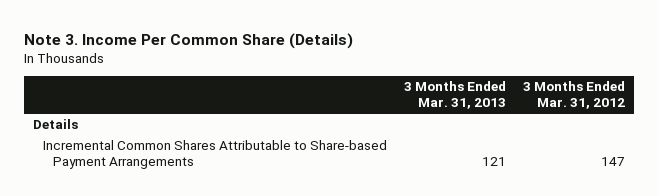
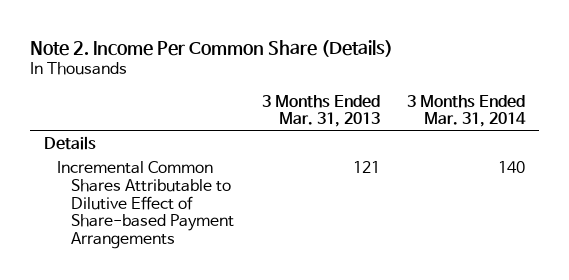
[24,32,354,49] Note 3. Income Per Common Share (Details) -> [29,39,393,57] Note 2. Income Per Common Share (Details)
[523,81,626,110] 3 Months Ended Mar. 31, 2012 -> none
none -> [407,94,527,128] 3 Months Ended Mar. 31, 2014
[42,140,387,170] Incremental Common Shares Attributable to Share-based Payment Arrangements -> [57,161,235,249] Incremental Common Shares Attributable to Dilutive Effect of Share-based Payment Arrangements

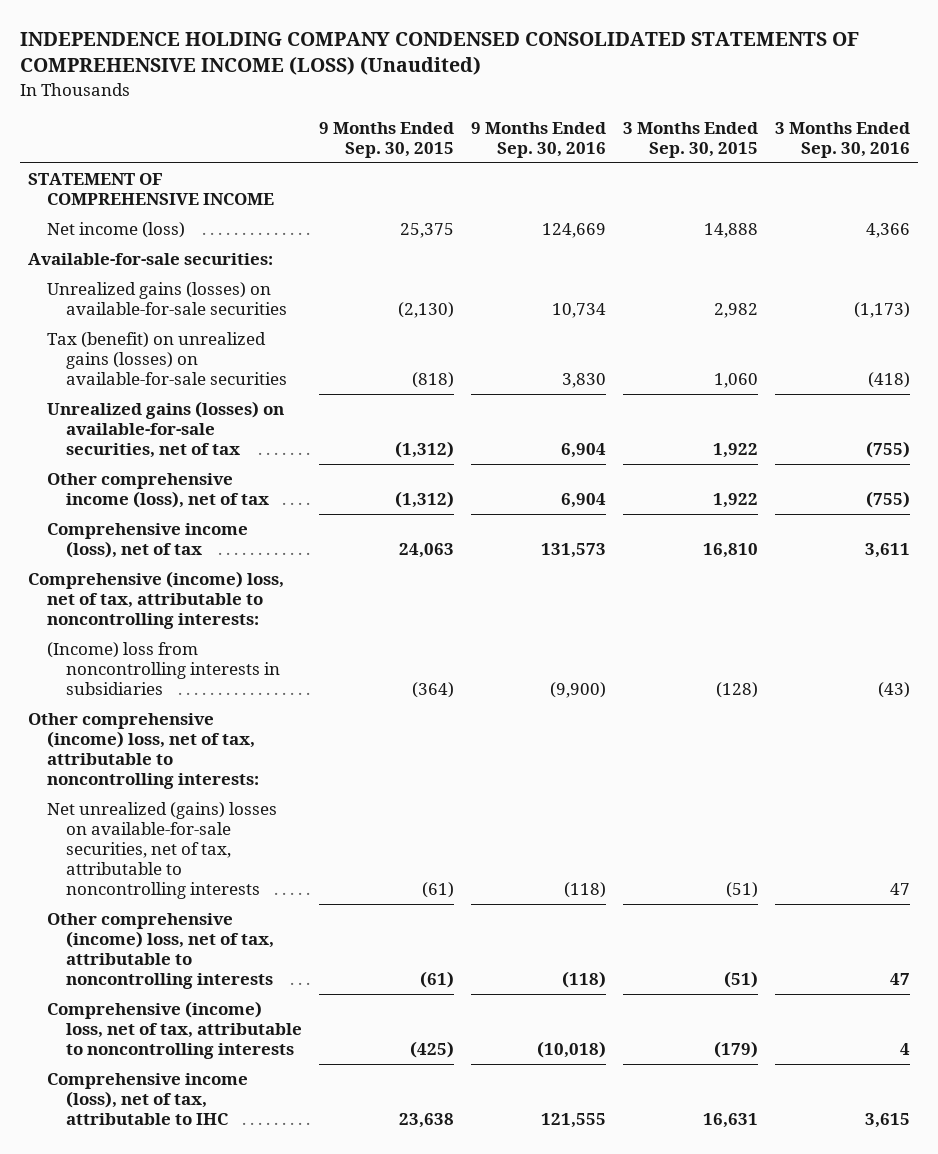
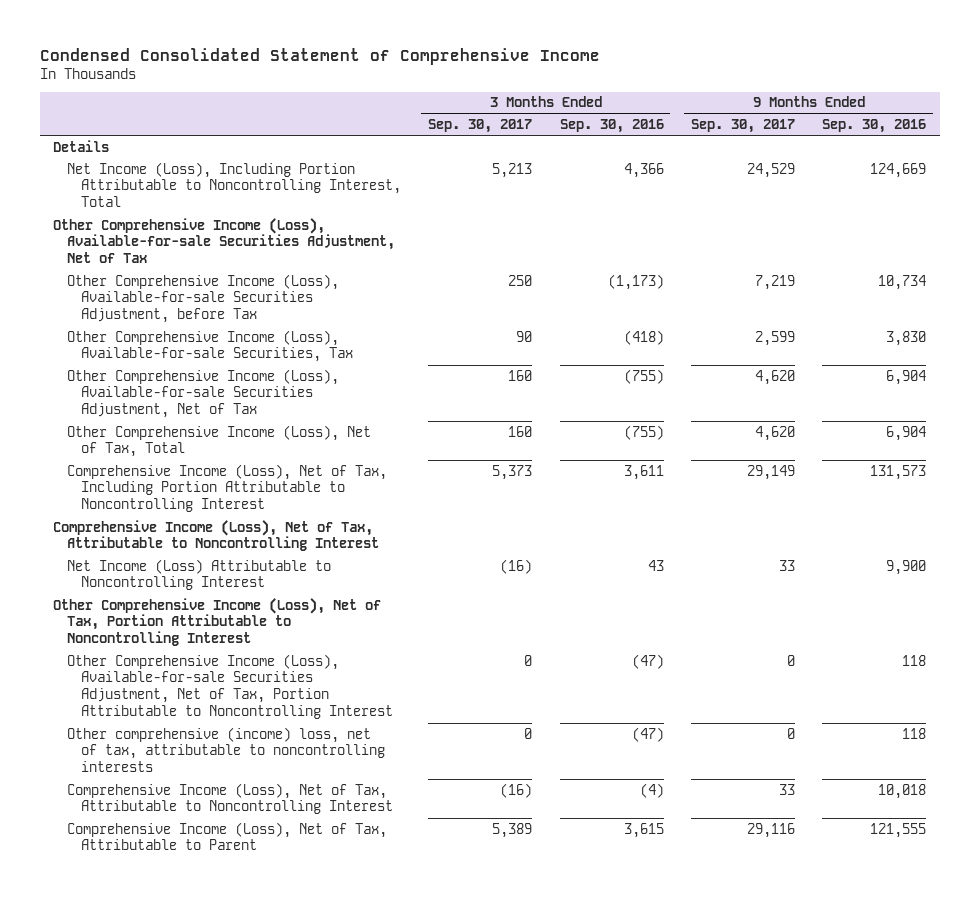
[19,32,859,76] INDEPENDENCE HOLDING COMPANY CONDENSED CONSOLIDATED STATEMENTS OF COMPREHENSIVE INCOME (LOSS) (Unaudited) -> [39,47,600,65] Condensed Consolidated Statement of Comprehensive Income
[318,121,454,158] 9 Months Ended Sep. 30, 2015 -> none
[622,121,758,158] 3 Months Ended Sep. 30, 2015 -> none
none -> [428,119,533,134] Sep. 30, 2017
none -> [690,119,795,134] Sep. 30, 2017
[28,173,274,206] STATEMENT OF COMPREHENSIVE INCOME -> none
none -> [53,139,110,152] Details
[46,222,185,239] Net income (loss) -> [67,161,401,208] Net Income (Loss), Including Portion Attributable to Noncontrolling Interest, Total
[28,253,274,266] Available-for-sale securities: -> [53,217,396,264] Other Comprehensive Income (Loss), Available-for-sale Securities Adjustment, Net of Tax
[46,282,287,316] Unrealized gains (losses) on available-for-sale securities -> [67,273,340,324] Other Comprehensive Income (Loss), Available-for-sale Securities Adjustment, before Tax
[46,332,287,386] Tax (benefit) on unrealized gains (losses) on available-for-sale securities -> [67,329,353,363] Other Comprehensive Income (Loss), Available-for-sale Securities, Tax
[46,401,284,459] Unrealized gains (losses) on available-for-sale securities, net of tax -> [67,368,340,419] Other Comprehensive Income (Loss), Available-for-sale Securities Adjustment, Net of Tax
[46,473,269,509] Other comprehensive income (loss), net of tax -> [67,424,372,458] Other Comprehensive Income (Loss), Net of Tax, Total
[46,523,248,559] Comprehensive income (loss), net of tax -> [67,463,388,513] Comprehensive Income (Loss), Net of Tax, Including Portion Attributable to Noncontrolling Interest
[28,571,285,630] Comprehensive (income) loss, net of tax, attributable to noncontrolling interests: -> [53,519,380,552] Comprehensive Income (Loss), Net of Tax, Attributable to Noncontrolling Interest
[46,642,280,696] (Income) loss from noncontrolling interests in subsidiaries -> [67,558,332,591] Net Income (Loss) Attributable to Noncontrolling Interest
[549,682,606,699] (9,900) -> [886,559,927,575] 9,900
[877,682,910,699] (43) -> [647,559,664,571] 43
[28,713,259,790] Other comprehensive (income) loss, net of tax, attributable to noncontrolling interests: -> [53,597,382,647] Other Comprehensive Income (Loss), Net of Tax, Portion Attributable to Noncontrolling Interest
[46,802,277,900] Net unrealized (gains) losses on available-for-sale securities, net of tax, attributable to noncontrolling interests -> [67,653,393,720] Other Comprehensive Income (Loss), Available-for-sale Securities Adjustment, Net of Tax, Portion Attributable to Noncontrolling Interest
[563,882,606,899] (118) -> [902,654,927,666] 118
[889,883,910,896] 47 -> [631,653,664,669] (47)
[561,971,606,989] (118) -> [902,727,927,739] 118
[889,973,910,986] 47 -> [631,726,664,742] (47)
[46,1001,302,1060] Comprehensive (income) loss, net of tax, attributable to noncontrolling interests -> [67,782,393,815] Comprehensive Income (Loss), Net of Tax, Attributable to Noncontrolling Interest
[536,1041,606,1059] (10,018) -> [878,783,927,799] 10,018
[899,1043,910,1056] 4 -> [639,782,664,798] (4)
[46,1073,248,1126] Comprehensive income (loss), net of tax, attributable to IHC -> [67,821,388,851] Comprehensive Income (Loss), Net of Tax, Attributable to Parent

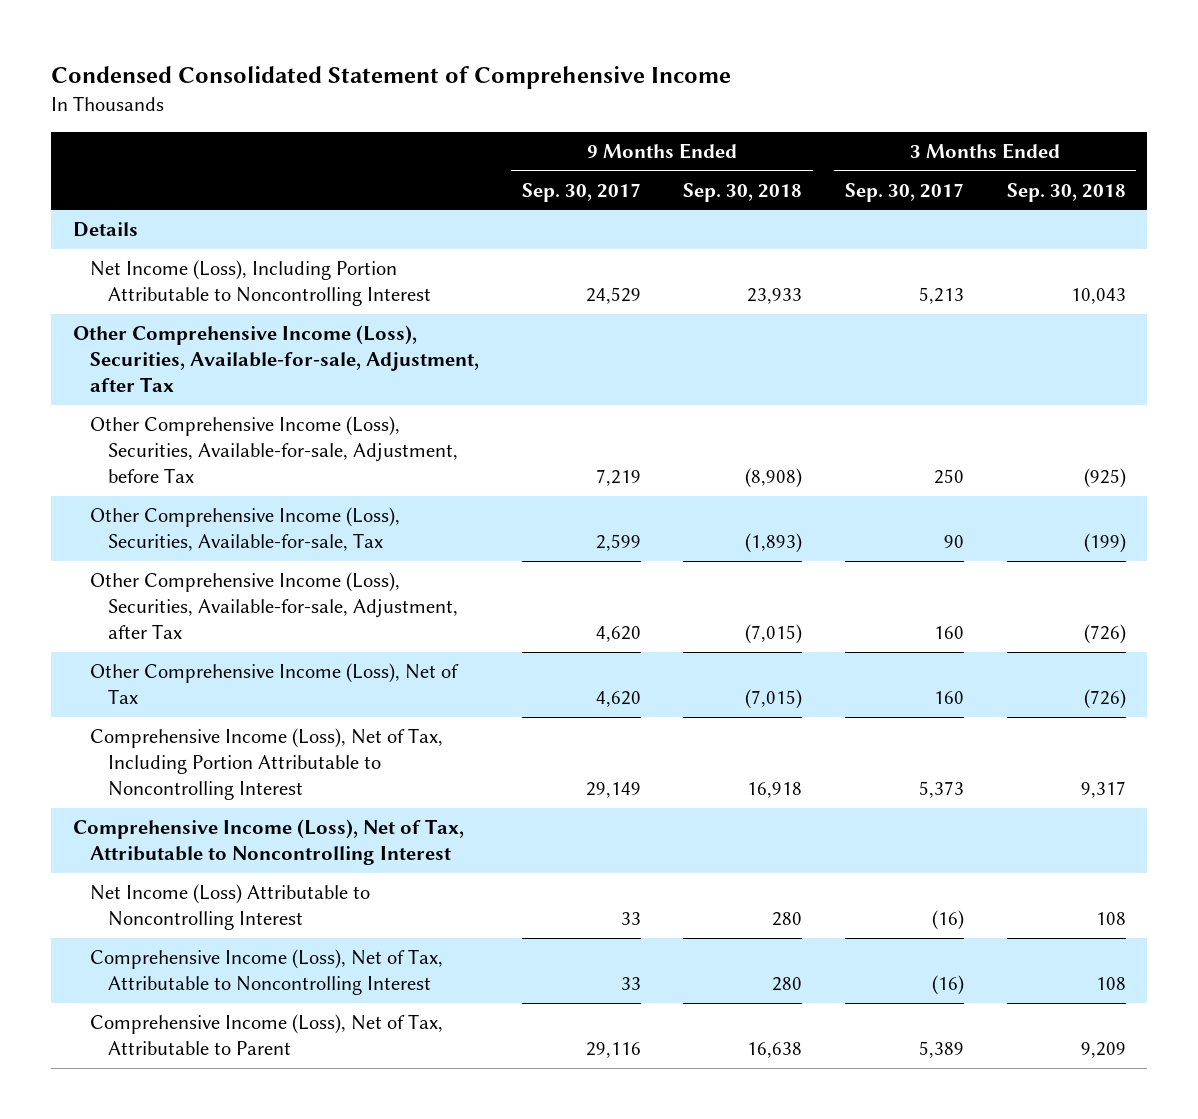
[559,119,664,134] Sep. 30, 2016 -> none
[822,119,927,134] Sep. 30, 2016 -> none
none -> [683,182,803,202] Sep. 30, 2018
none -> [1006,182,1126,202] Sep. 30, 2018
[67,161,401,208] Net Income (Loss), Including Portion Attributable to Noncontrolling Interest, Total -> [90,260,431,307] Net Income (Loss), Including Portion Attributable to Noncontrolling Interest
[53,217,396,264] Other Comprehensive Income (Loss), Available-for-sale Securities Adjustment, Net of Tax -> [72,325,480,392] Other Comprehensive Income (Loss), Securities, Available-for-sale, Adjustment, after Tax
[67,273,340,324] Other Comprehensive Income (Loss), Available-for-sale Securities Adjustment, before Tax -> [90,416,458,483] Other Comprehensive Income (Loss), Securities, Available-for-sale, Adjustment, before Tax
[67,329,353,363] Other Comprehensive Income (Loss), Available-for-sale Securities, Tax -> [90,507,401,552] Other Comprehensive Income (Loss), Securities, Available-for-sale, Tax
[67,368,340,419] Other Comprehensive Income (Loss), Available-for-sale Securities Adjustment, Net of Tax -> [90,572,458,639] Other Comprehensive Income (Loss), Securities, Available-for-sale, Adjustment, after Tax
[67,424,372,458] Other Comprehensive Income (Loss), Net of Tax, Total -> [90,663,460,705] Other Comprehensive Income (Loss), Net of Tax
[53,597,382,647] Other Comprehensive Income (Loss), Net of Tax, Portion Attributable to Noncontrolling Interest -> none
[67,653,393,720] Other Comprehensive Income (Loss), Available-for-sale Securities Adjustment, Net of Tax, Portion Attributable to Noncontrolling Interest -> none
[67,726,385,773] Other comprehensive (income) loss, net of tax, attributable to noncontrolling interests -> none

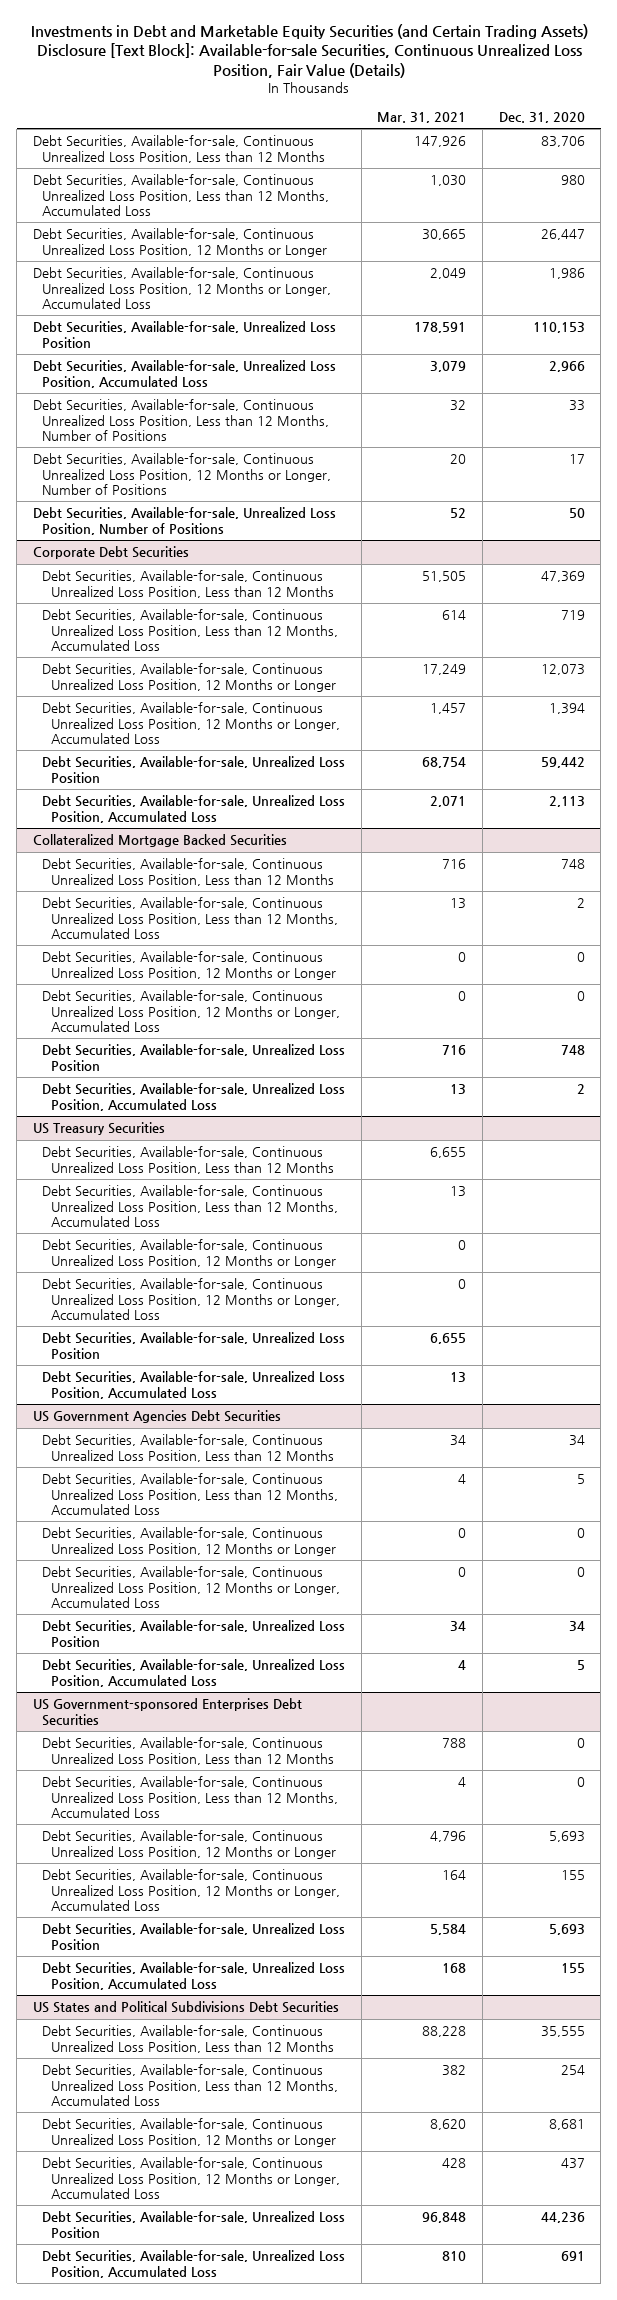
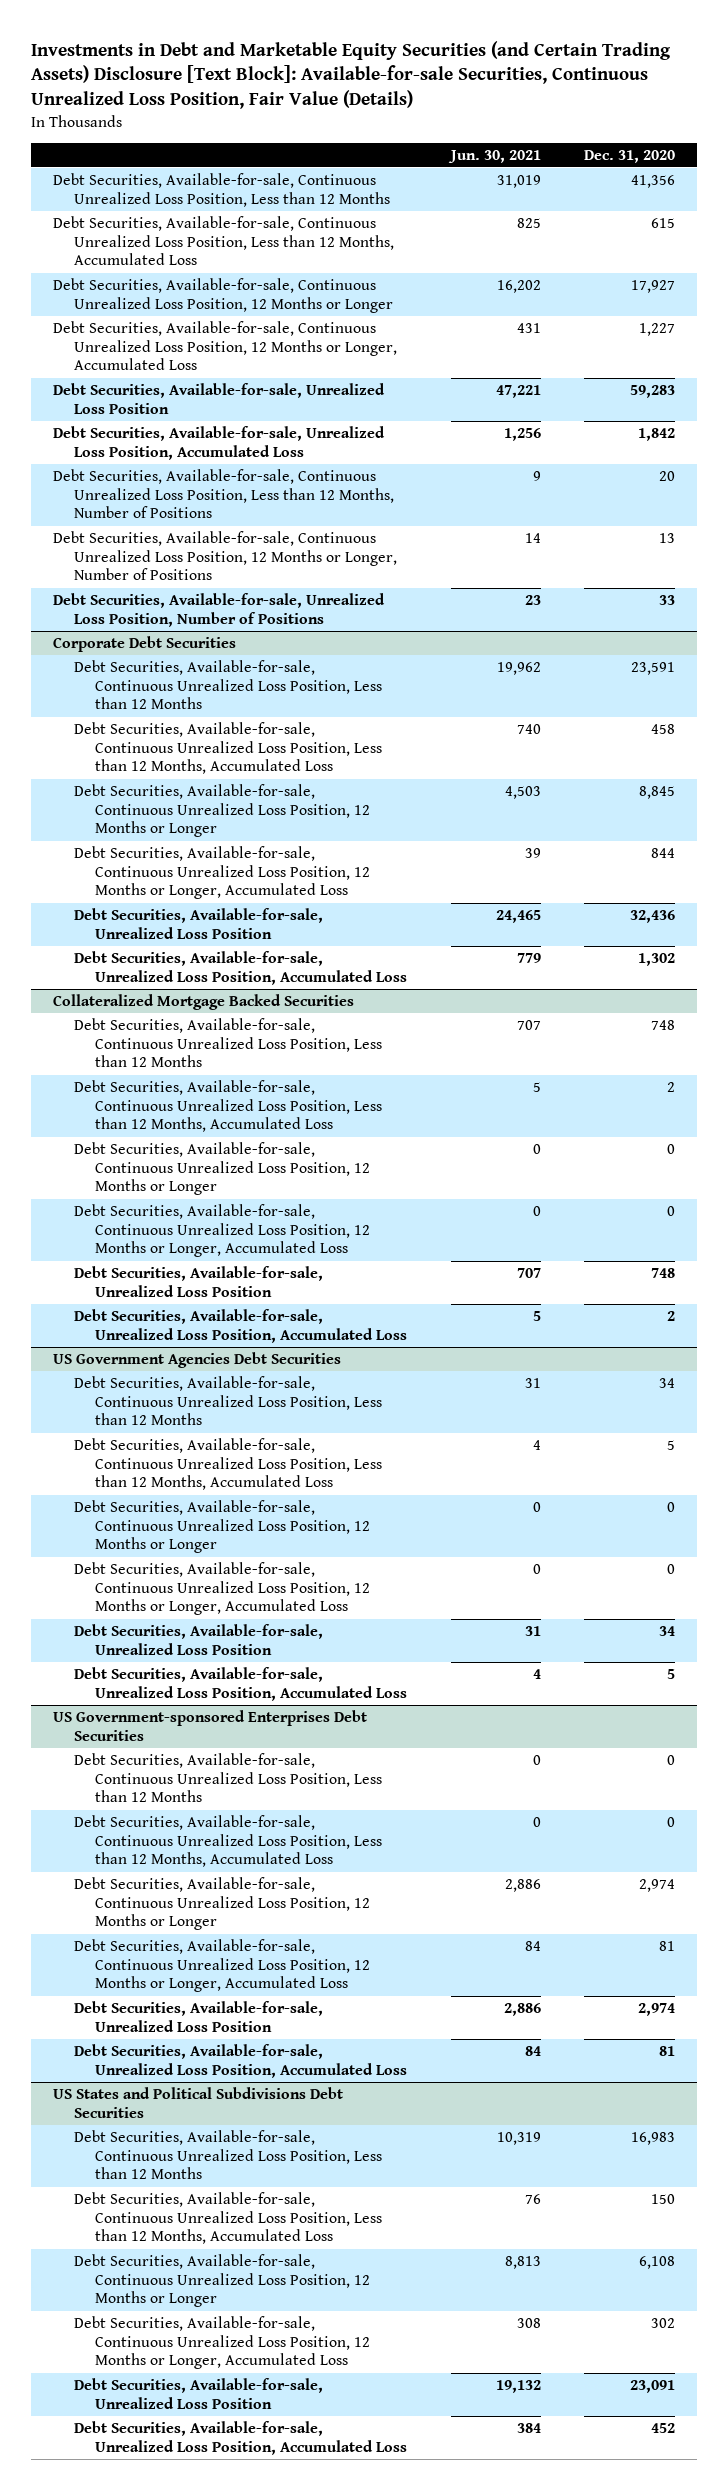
[377,111,467,123] Mar. 31, 2021 -> none
none -> [447,149,541,163] Jun. 30, 2021
[540,136,585,148] 83,706 -> [630,175,675,189] 41,356
[560,175,585,186] 980 -> [650,218,675,229] 615
[540,229,585,241] 26,447 -> [630,280,675,294] 17,927
[548,268,585,280] 1,986 -> [638,323,675,337] 1,227
[532,322,585,334] 110,153 -> [629,385,675,399] 59,283
[548,361,585,373] 2,966 -> [637,428,675,442] 1,842
[568,400,585,412] 33 -> [658,471,675,482] 20
[568,454,585,465] 17 -> [658,533,675,544] 13
[568,508,585,519] 50 -> [658,595,675,606] 33
[540,571,585,583] 47,369 -> [630,662,675,676] 23,591
[560,610,585,621] 719 -> [650,724,675,735] 458
[540,664,585,676] 12,073 -> [638,786,675,800] 8,845
[548,703,585,715] 1,394 -> [650,848,675,859] 844
[540,757,585,769] 59,442 -> [629,910,675,924] 32,436
[548,796,585,808] 2,113 -> [637,953,675,967] 1,302
[32,1122,165,1136] US Treasury Securities -> none
[41,1146,334,1174] Debt Securities, Available-for-sale, Continuous Unrealized Loss Position, Less than 12 Months -> none
[41,1185,338,1227] Debt Securities, Available-for-sale, Continuous Unrealized Loss Position, Less than 12 Months, Accumulated Loss -> none
[41,1239,336,1268] Debt Securities, Available-for-sale, Continuous Unrealized Loss Position, 12 Months or Longer -> none
[41,1278,340,1320] Debt Securities, Available-for-sale, Continuous Unrealized Loss Position, 12 Months or Longer, Accumulated Loss -> none
[41,1332,345,1359] Debt Securities, Available-for-sale, Unrealized Loss Position -> none
[41,1371,345,1399] Debt Securities, Available-for-sale, Unrealized Loss Position, Accumulated Loss -> none
[548,1831,585,1843] 5,693 -> [638,1879,675,1893] 2,974
[560,1870,585,1881] 155 -> [658,1941,675,1952] 81
[548,1924,585,1936] 5,693 -> [637,2003,675,2017] 2,974
[560,1963,585,1974] 155 -> [658,2046,675,2057] 81
[540,2026,585,2038] 35,555 -> [630,2132,675,2146] 16,983
[560,2065,585,2076] 254 -> [650,2194,675,2205] 150
[548,2119,585,2131] 8,681 -> [638,2256,675,2270] 6,108
[560,2158,585,2170] 437 -> [650,2318,675,2329] 302
[540,2212,585,2224] 44,236 -> [629,2380,675,2394] 23,091
[560,2251,585,2262] 691 -> [650,2423,675,2434] 452

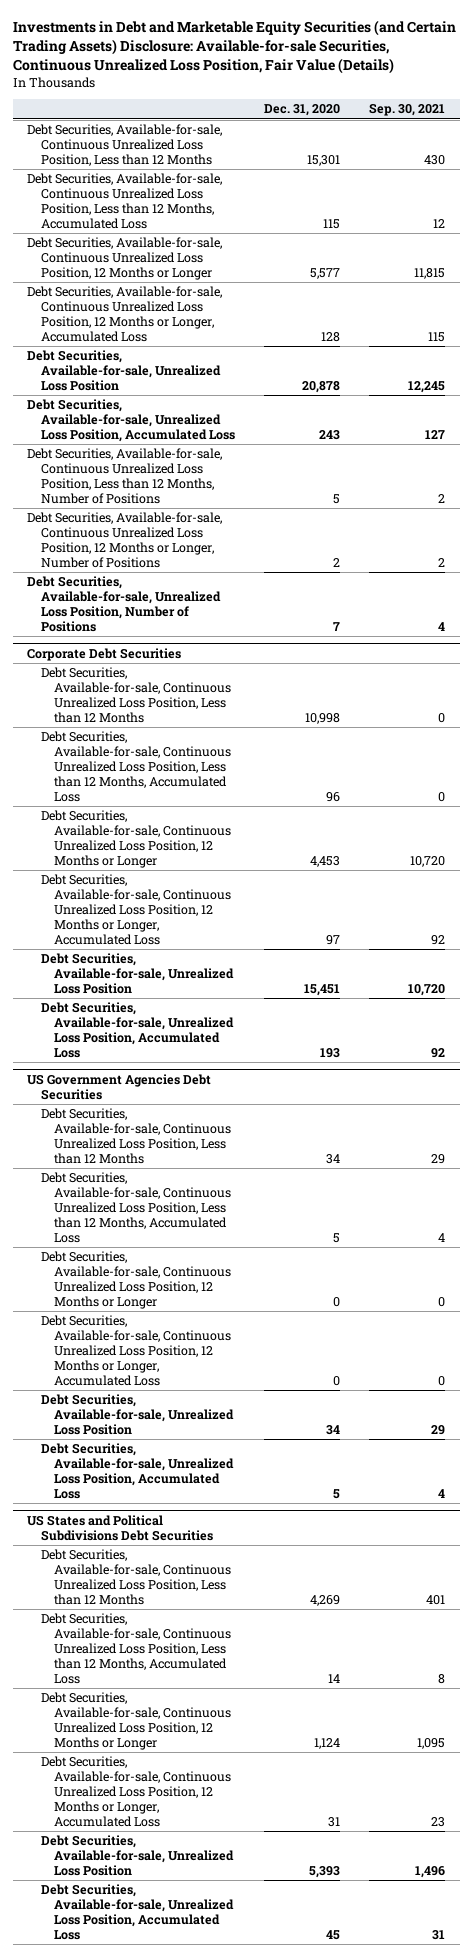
[30,40,671,110] Investments in Debt and Marketable Equity Securities (and Certain Trading Assets) Disclosure [Text Block]: Available-for-sale Securities, Continuous Unrealized Loss Position, Fair Value (Details) -> [12,19,456,74] Investments in Debt and Marketable Equity Securities (and Certain Trading Assets) Disclosure: Available-for-sale Securities, Continuous Unrealized Loss Position, Fair Value (Details)
[447,149,541,163] Jun. 30, 2021 -> none
none -> [369,103,446,117] Sep. 30, 2021
[630,175,675,189] 41,356 -> [307,155,341,167] 15,301
[650,218,675,229] 615 -> [323,218,341,229] 115
[630,280,675,294] 17,927 -> [310,268,341,280] 5,577
[638,323,675,337] 1,227 -> [321,331,341,342] 128
[629,385,675,399] 59,283 -> [302,381,341,394] 20,878
[637,428,675,442] 1,842 -> [319,430,341,441] 243
[658,471,675,482] 20 -> [333,493,341,504] 5
[658,533,675,544] 13 -> [333,557,341,567] 2
[658,595,675,606] 33 -> [333,621,341,631] 7
[52,994,354,1011] Collateralized Mortgage Backed Securities -> none
[73,1018,383,1068] Debt Securities, Available-for-sale, Continuous Unrealized Loss Position, Less than 12 Months -> none
[73,1080,383,1133] Debt Securities, Available-for-sale, Continuous Unrealized Loss Position, Less than 12 Months, Accumulated Loss -> none
[73,1142,371,1196] Debt Securities, Available-for-sale, Continuous Unrealized Loss Position, 12 Months or Longer -> none
[73,1204,371,1258] Debt Securities, Available-for-sale, Continuous Unrealized Loss Position, 12 Months or Longer, Accumulated Loss -> none
[73,1266,323,1297] Debt Securities, Available-for-sale, Unrealized Loss Position -> none
[73,1309,408,1343] Debt Securities, Available-for-sale, Unrealized Loss Position, Accumulated Loss -> none
[630,662,675,676] 23,591 -> [305,712,341,724] 10,998
[650,724,675,735] 458 -> [326,791,341,802] 96
[638,786,675,800] 8,845 -> [310,855,341,867] 4,453
[650,848,675,859] 844 -> [326,934,341,945] 97
[629,910,675,924] 32,436 -> [304,984,341,997] 15,451
[637,953,675,967] 1,302 -> [320,1047,341,1058] 193
[52,1710,367,1741] US Government-sponsored Enterprises Debt Securities -> none
[73,1753,383,1803] Debt Securities, Available-for-sale, Continuous Unrealized Loss Position, Less than 12 Months -> none
[73,1815,383,1868] Debt Securities, Available-for-sale, Continuous Unrealized Loss Position, Less than 12 Months, Accumulated Loss -> none
[73,1877,371,1931] Debt Securities, Available-for-sale, Continuous Unrealized Loss Position, 12 Months or Longer -> none
[73,1939,371,1993] Debt Securities, Available-for-sale, Continuous Unrealized Loss Position, 12 Months or Longer, Accumulated Loss -> none
[73,2001,323,2032] Debt Securities, Available-for-sale, Unrealized Loss Position -> none
[73,2044,408,2078] Debt Securities, Available-for-sale, Unrealized Loss Position, Accumulated Loss -> none
[630,2132,675,2146] 16,983 -> [310,1594,341,1606] 4,269
[650,2194,675,2205] 150 -> [328,1673,341,1683] 14
[638,2256,675,2270] 6,108 -> [314,1737,341,1749] 1,124
[650,2318,675,2329] 302 -> [328,1816,341,1827] 31
[629,2380,675,2394] 23,091 -> [309,1866,341,1879] 5,393
[650,2423,675,2434] 452 -> [326,1929,341,1940] 45

